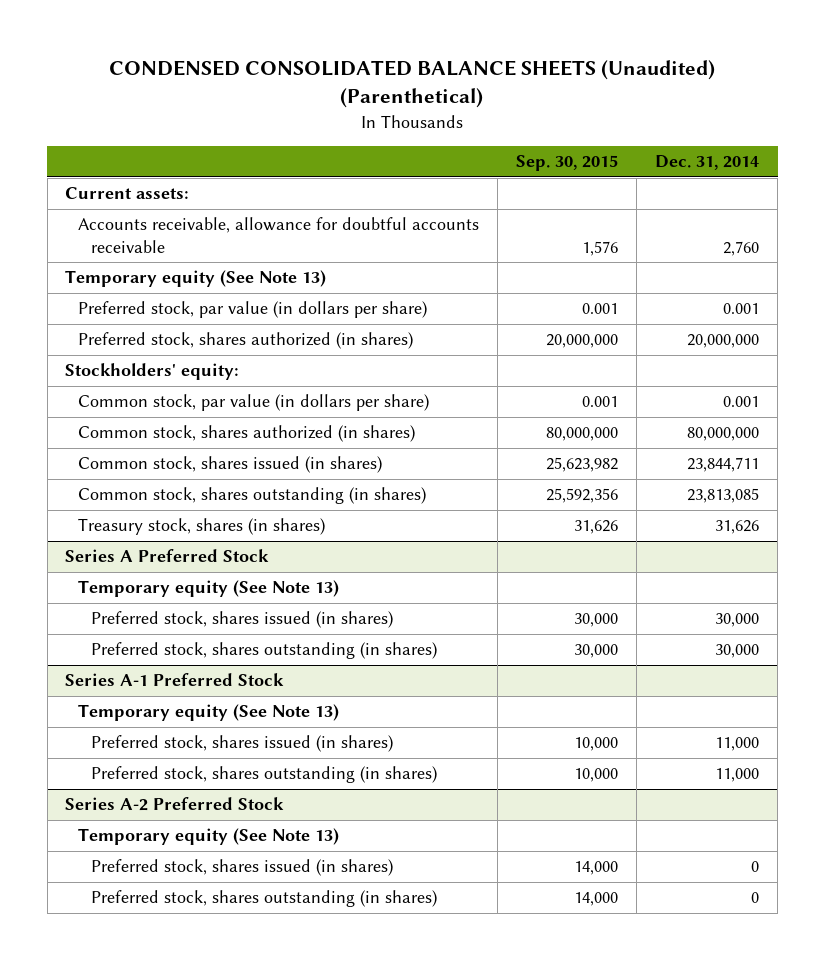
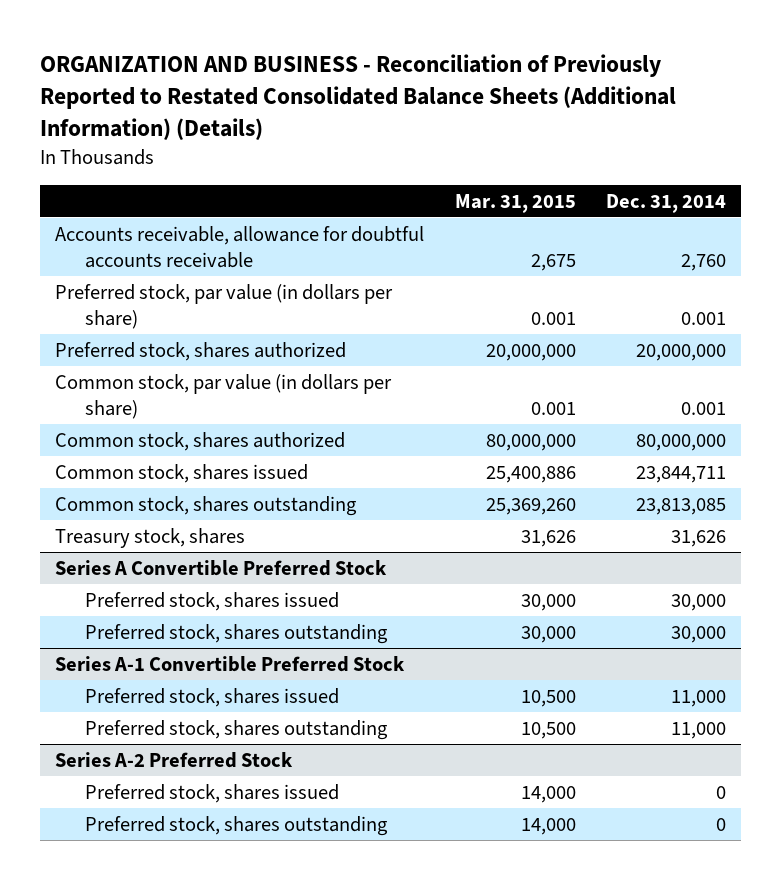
[109,60,716,109] CONDENSED CONSOLIDATED BALANCE SHEETS (Unaudited) (Parenthetical) -> [40,54,677,141] ORGANIZATION AND BUSINESS - Reconciliation of Previously Reported to Restated Consolidated Balance Sheets (Additional Information) (Details)
[516,155,619,172] Sep. 30, 2015 -> none
none -> [454,193,576,213] Mar. 31, 2015
[65,187,190,200] Current assets: -> none
[65,270,327,288] Temporary equity (See Note 13) -> none
[65,363,240,381] Stockholders' equity: -> none
[78,332,414,350] Preferred stock, shares authorized (in shares) -> [55,341,347,361] Preferred stock, shares authorized
[78,580,340,598] Temporary equity (See Note 13) -> none
[78,704,340,722] Temporary equity (See Note 13) -> none
[78,425,416,443] Common stock, shares authorized (in shares) -> [55,431,346,451] Common stock, shares authorized
[78,456,383,474] Common stock, shares issued (in shares) -> [55,463,309,483] Common stock, shares issued
[78,487,427,505] Common stock, shares outstanding (in shares) -> [55,495,358,516] Common stock, shares outstanding
[78,518,326,536] Treasury stock, shares (in shares) -> [55,527,246,548] Treasury stock, shares
[65,549,270,563] Series A Preferred Stock -> [55,559,388,576] Series A Convertible Preferred Stock
[91,611,394,629] Preferred stock, shares issued (in shares) -> [84,591,339,611] Preferred stock, shares issued
[91,642,438,660] Preferred stock, shares outstanding (in shares) -> [84,623,388,644] Preferred stock, shares outstanding
[65,673,285,687] Series A-1 Preferred Stock -> [55,655,406,672] Series A-1 Convertible Preferred Stock
[91,735,394,753] Preferred stock, shares issued (in shares) -> [84,687,339,707] Preferred stock, shares issued
[91,766,438,784] Preferred stock, shares outstanding (in shares) -> [84,719,388,740] Preferred stock, shares outstanding
[78,828,340,846] Temporary equity (See Note 13) -> none
[91,859,394,877] Preferred stock, shares issued (in shares) -> [84,783,339,803] Preferred stock, shares issued
[91,890,438,908] Preferred stock, shares outstanding (in shares) -> [84,815,388,836] Preferred stock, shares outstanding

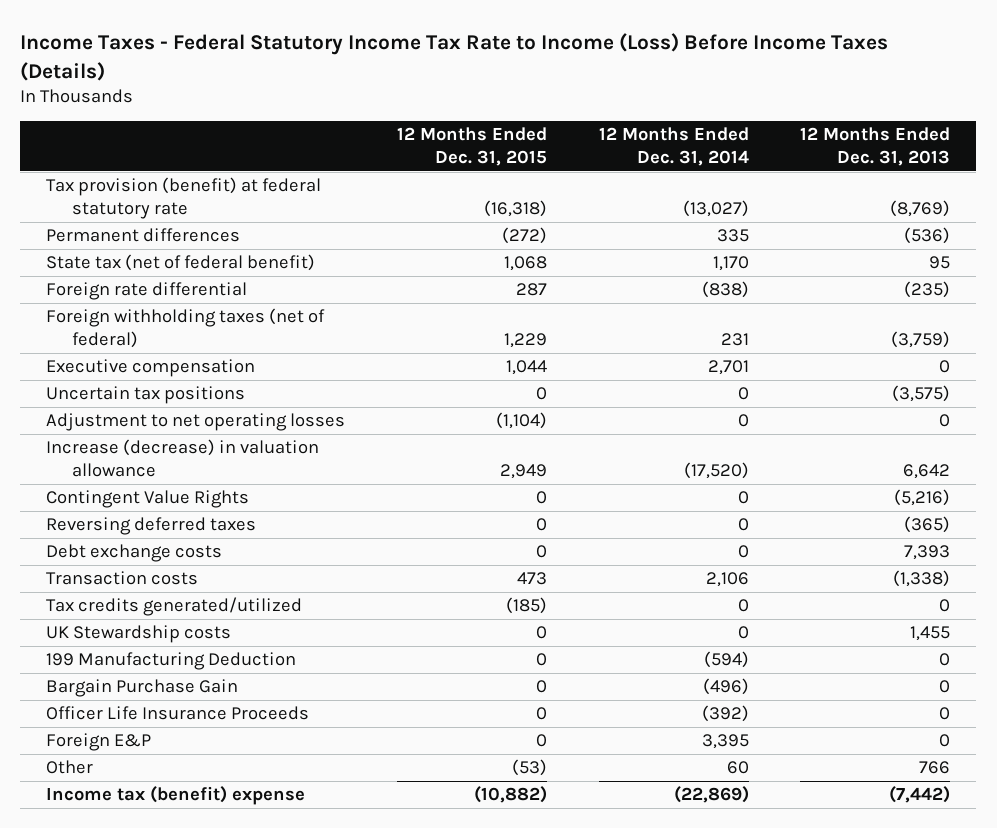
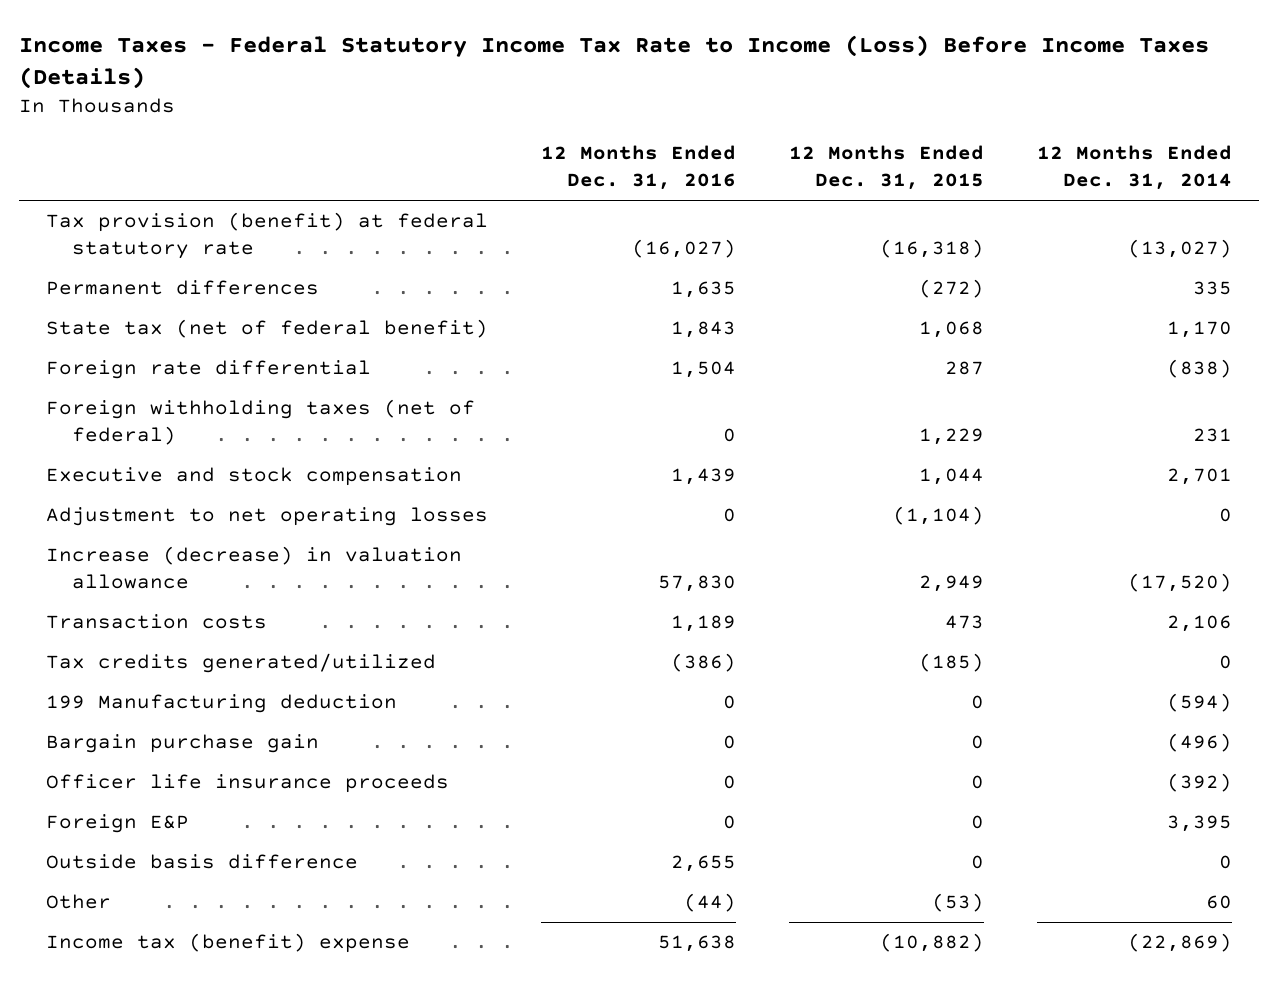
[800,127,951,167] 12 Months Ended Dec. 31, 2013 -> none
none -> [540,145,736,191] 12 Months Ended Dec. 31, 2016
[46,386,246,405] Uncertain tax positions -> none
[46,359,256,378] Executive compensation -> [45,467,462,487] Executive and stock compensation
[46,490,250,509] Contingent Value Rights -> none
[46,517,257,536] Reversing deferred taxes -> none
[46,544,223,563] Debt exchange costs -> none
[46,625,232,644] UK Stewardship costs -> none
[46,652,297,671] 199 Manufacturing Deduction -> [45,694,397,714] 199 Manufacturing deduction
[46,679,239,698] Bargain Purchase Gain -> [45,734,319,754] Bargain purchase gain
[46,706,310,721] Officer Life Insurance Proceeds -> [45,774,449,794] Officer life insurance proceeds
none -> [45,854,358,870] Outside basis difference

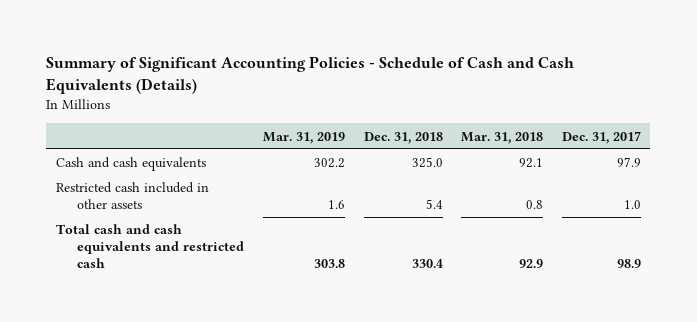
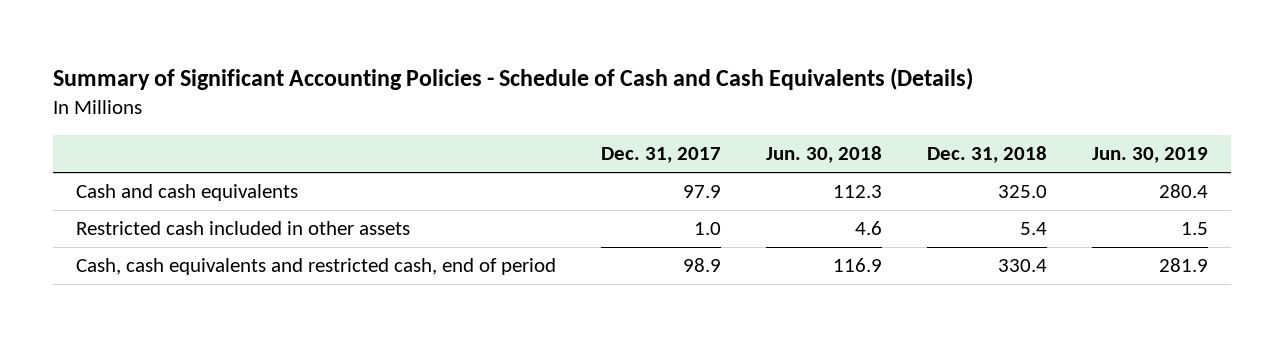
[263,131,346,144] Mar. 31, 2019 -> none
[461,131,544,144] Mar. 31, 2018 -> none
none -> [765,146,882,164] Jun. 30, 2018
none -> [1092,147,1209,164] Jun. 30, 2019
[55,224,245,269] Total cash and cash equivalents and restricted cash -> [75,258,556,276] Cash, cash equivalents and restricted cash, end of period

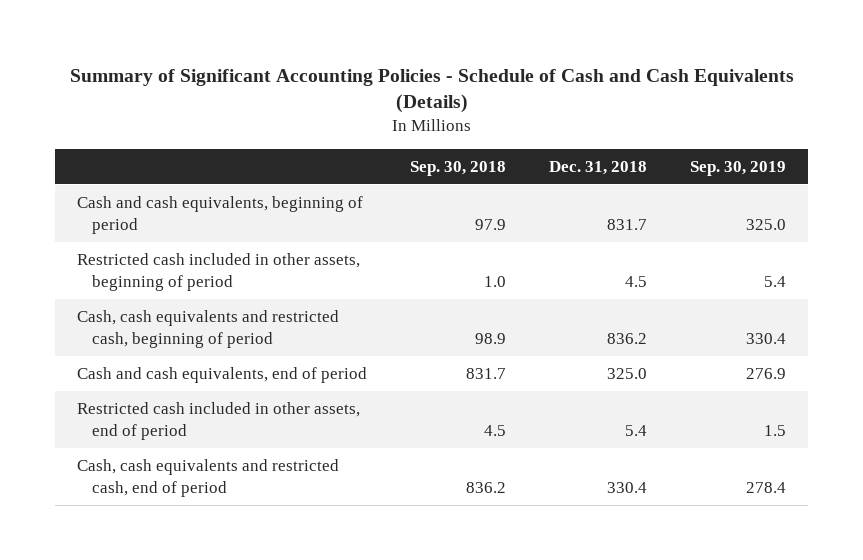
[600,147,721,164] Dec. 31, 2017 -> none
[765,146,882,164] Jun. 30, 2018 -> none
[1092,147,1209,164] Jun. 30, 2019 -> none
none -> [409,160,506,176] Sep. 30, 2018
none -> [690,160,787,176] Sep. 30, 2019
[75,184,298,202] Cash and cash equivalents -> [76,196,363,234] Cash and cash equivalents, beginning of period
[997,185,1047,199] 325.0 -> [607,218,648,230] 831.7
[75,221,410,236] Restricted cash included in other assets -> [76,253,360,291] Restricted cash included in other assets, beginning of period
[1019,222,1047,236] 5.4 -> [625,275,648,287] 4.5
none -> [76,310,339,348] Cash, cash equivalents and restricted cash, beginning of period
none -> [76,367,367,384] Cash and cash equivalents, end of period
none -> [76,402,360,440] Restricted cash included in other assets, end of period

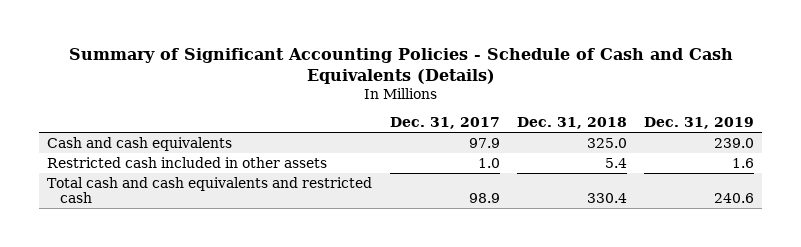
[409,160,506,176] Sep. 30, 2018 -> none
[690,160,787,176] Sep. 30, 2019 -> none
none -> [389,117,500,130] Dec. 31, 2017
none -> [643,117,754,130] Dec. 31, 2019
[76,367,367,384] Cash and cash equivalents, end of period -> none
[76,402,360,440] Restricted cash included in other assets, end of period -> none
[76,459,339,497] Cash, cash equivalents and restricted cash, end of period -> none
[76,196,363,234] Cash and cash equivalents, beginning of period -> [47,136,233,151] Cash and cash equivalents
[607,218,648,230] 831.7 -> [586,137,627,148] 325.0
[76,253,360,291] Restricted cash included in other assets, beginning of period -> [47,156,328,168] Restricted cash included in other assets
[625,275,648,287] 4.5 -> [604,157,627,168] 5.4
[76,310,339,348] Cash, cash equivalents and restricted cash, beginning of period -> [47,176,373,204] Total cash and cash equivalents and restricted cash
[607,332,648,344] 836.2 -> [586,193,627,204] 330.4

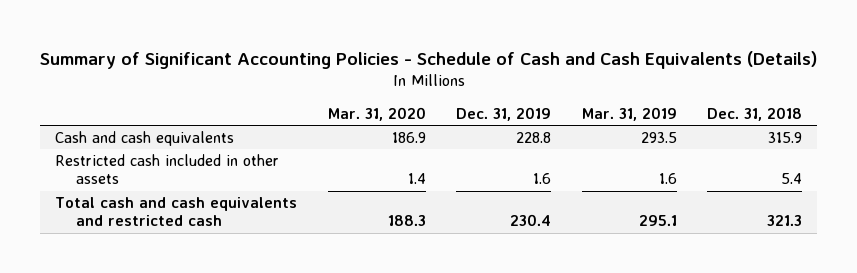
[389,117,500,130] Dec. 31, 2017 -> none
none -> [327,107,426,122] Mar. 31, 2020
none -> [581,107,677,122] Mar. 31, 2019
[586,137,627,148] 325.0 -> [767,132,802,144] 315.9
[713,137,754,148] 239.0 -> [516,132,552,144] 228.8
[586,193,627,204] 330.4 -> [766,215,802,227] 321.3
[713,193,754,204] 240.6 -> [510,214,552,227] 230.4

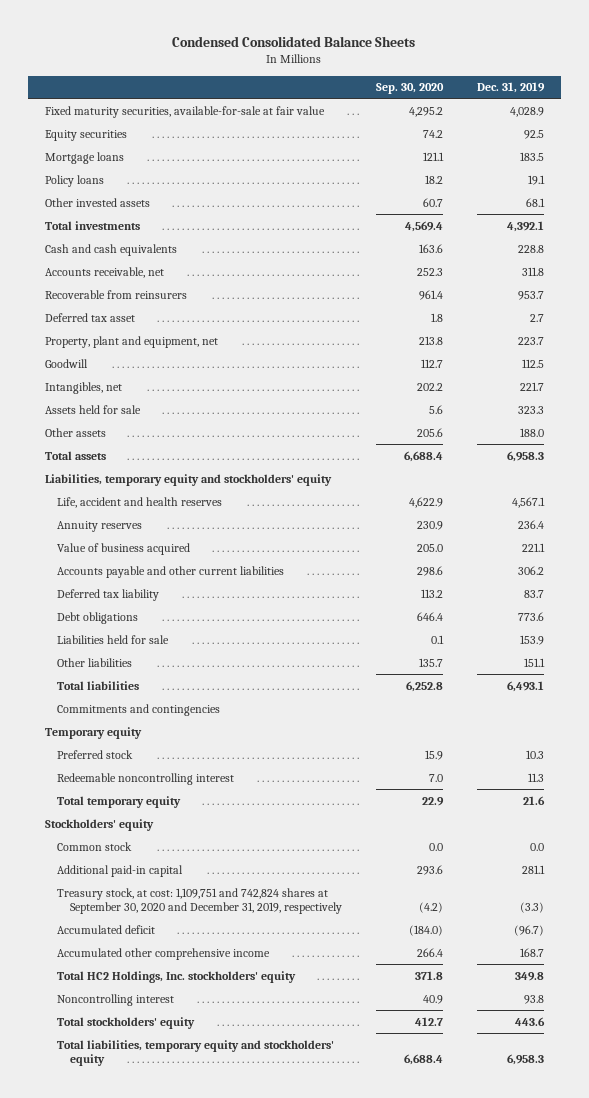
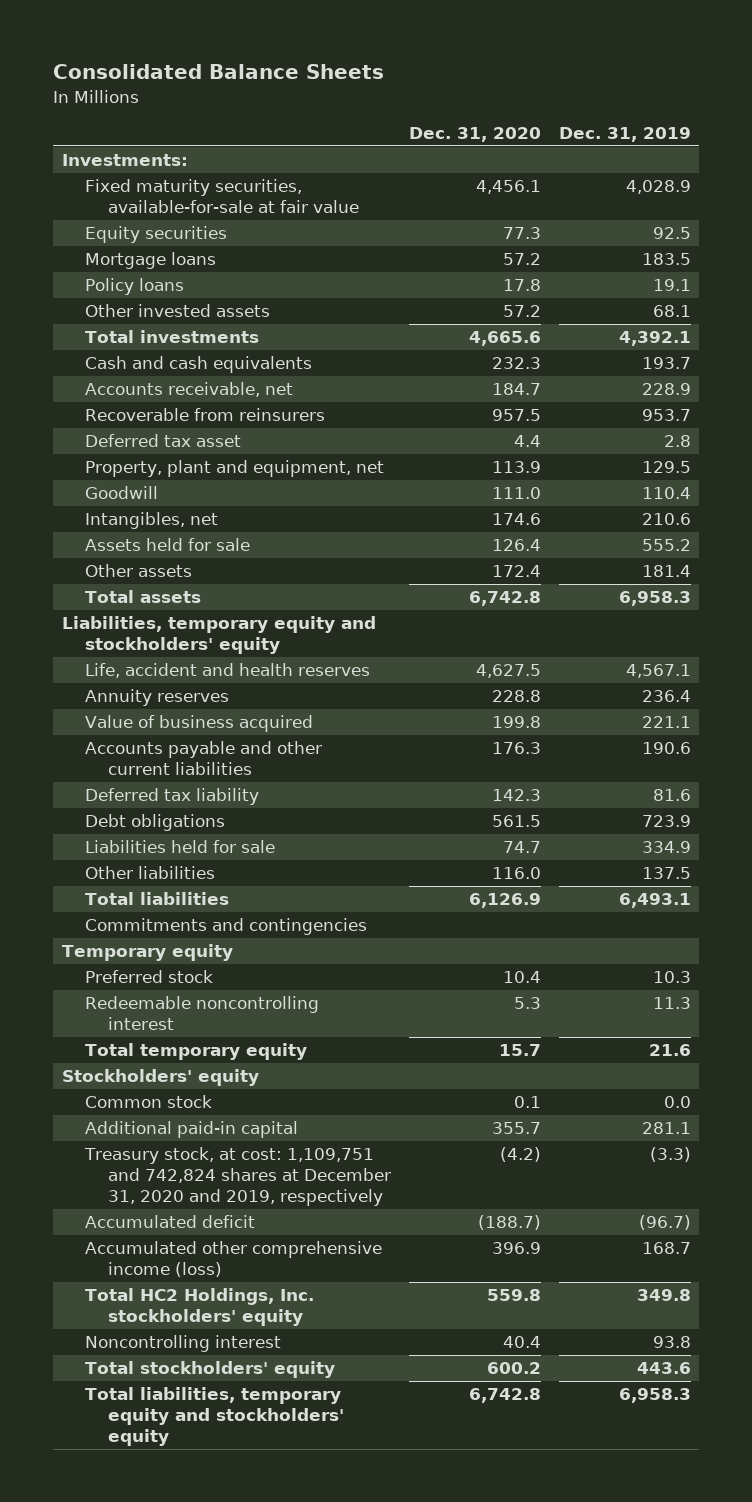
[172,36,416,48] Condensed Consolidated Balance Sheets -> [52,64,384,80] Consolidated Balance Sheets
[375,83,444,95] Sep. 30, 2020 -> none
none -> [409,127,542,143] Dec. 31, 2020
none -> [61,154,188,167] Investments:
[517,244,544,253] 228.8 -> [641,357,691,370] 193.7
[521,266,544,276] 311.8 -> [641,383,691,396] 228.9
[529,313,544,322] 2.7 -> [663,435,691,448] 2.8
[517,336,544,345] 223.7 -> [641,461,691,474] 129.5
[521,358,544,368] 112.5 -> [641,487,691,500] 110.4
[519,381,544,391] 221.7 -> [641,513,691,526] 210.6
[517,405,544,414] 323.3 -> [641,539,691,552] 555.2
[519,427,544,437] 188.0 -> [641,565,691,578] 181.4
[517,565,544,575] 306.2 -> [641,742,691,755] 190.6
[523,589,544,598] 83.7 -> [652,789,691,802] 81.6
[517,611,544,621] 773.6 -> [641,815,691,828] 723.9
[519,634,544,645] 153.9 -> [641,841,691,854] 334.9
[523,657,545,667] 151.1 -> [641,867,691,880] 137.5
[57,887,342,914] Treasury stock, at cost: 1,109,751 and 742,824 shares at September 30, 2020 and December 31, 2019, respectively -> [83,1147,392,1207] Treasury stock, at cost: 1,109,751 and 742,824 shares at December 31, 2020 and 2019, respectively
[57,947,271,960] Accumulated other comprehensive income -> [84,1241,382,1278] Accumulated other comprehensive income (loss)

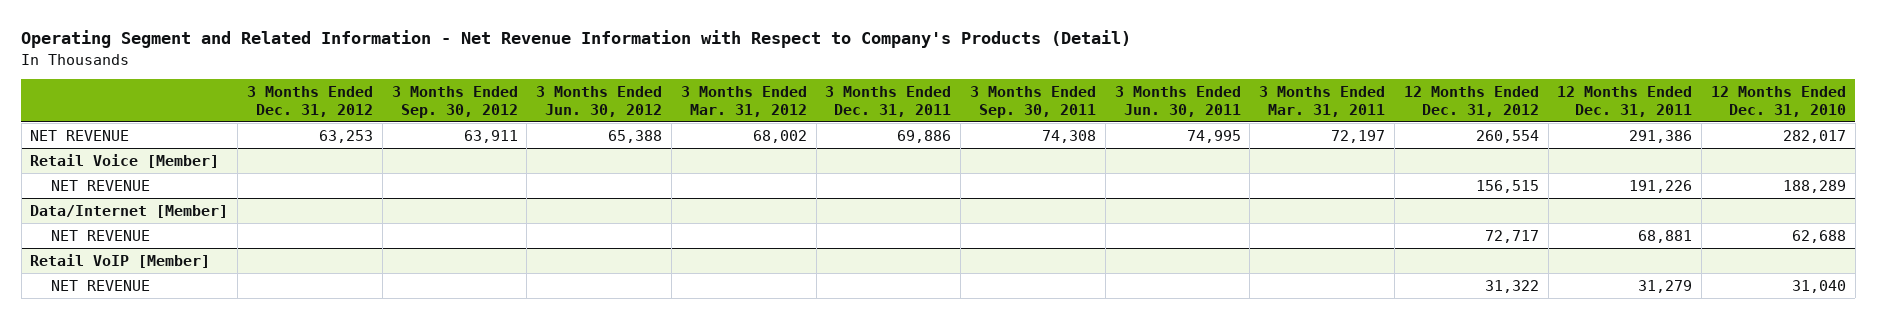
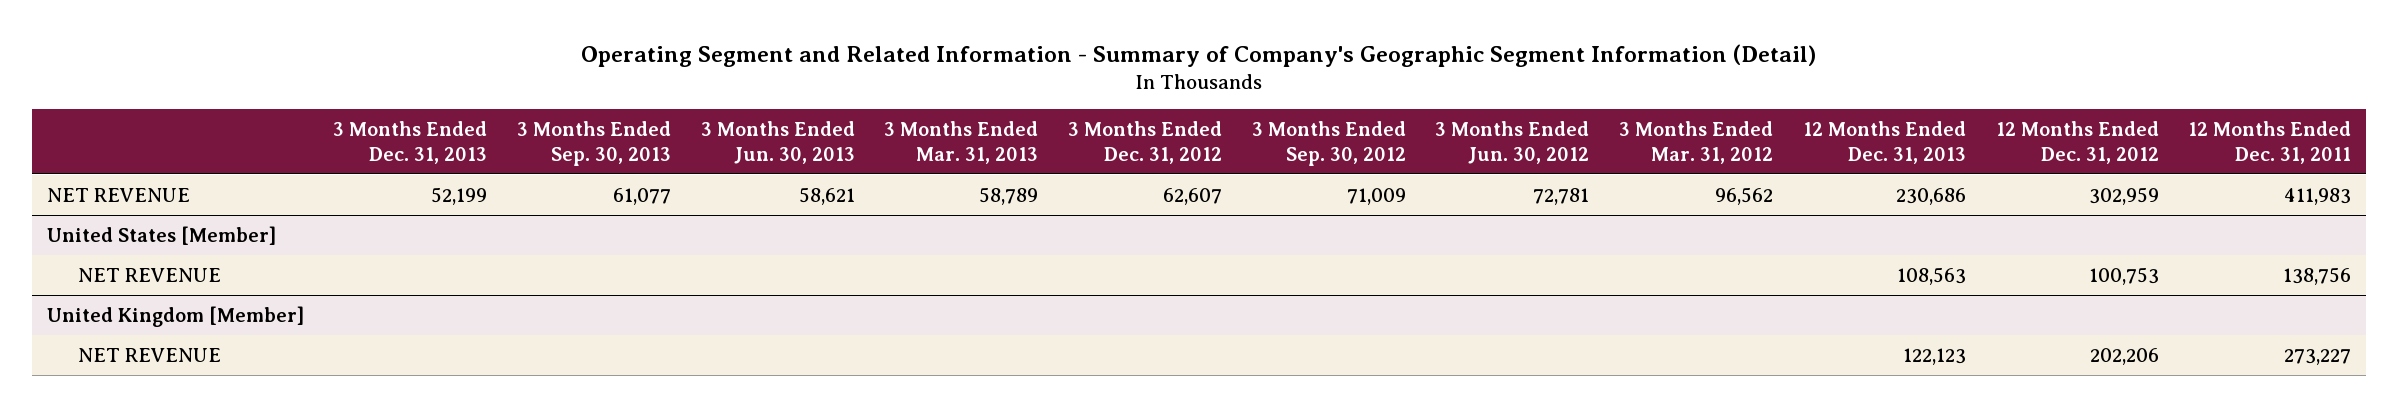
[21,30,1132,49] Operating Segment and Related Information - Net Revenue Information with Respect to Company's Products (Detail) -> [580,44,1816,68] Operating Segment and Related Information - Summary of Company's Geographic Segment Information (Detail)
[825,86,952,117] 3 Months Ended Dec. 31, 2011 -> none
[970,86,1097,118] 3 Months Ended Sep. 30, 2011 -> none
[1114,86,1241,117] 3 Months Ended Jun. 30, 2011 -> none
[1259,86,1386,117] 3 Months Ended Mar. 31, 2011 -> none
[1711,86,1847,117] 12 Months Ended Dec. 31, 2010 -> none
none -> [333,120,488,164] 3 Months Ended Dec. 31, 2013
none -> [516,120,671,166] 3 Months Ended Sep. 30, 2013
none -> [700,120,855,164] 3 Months Ended Jun. 30, 2013
none -> [884,120,1039,164] 3 Months Ended Mar. 31, 2013
none -> [1802,120,1966,164] 12 Months Ended Dec. 31, 2013
[30,153,220,168] Retail Voice [Member] -> none
[30,204,229,218] Data/Internet [Member] -> none
[30,253,211,268] Retail VoIP [Member] -> none
[51,279,151,291] NET REVENUE -> none
[319,129,374,143] 63,253 -> [1163,187,1223,205] 62,607
[463,129,518,143] 63,911 -> [1346,187,1406,205] 71,009
[608,129,663,143] 65,388 -> [1533,187,1590,205] 72,781
[752,129,807,143] 68,002 -> [1715,186,1774,205] 96,562
[1475,129,1539,143] 260,554 -> [2088,186,2159,205] 302,959
[1629,129,1693,143] 291,386 -> [2284,187,2352,205] 411,983
none -> [46,225,276,245] United States [Member]
[1475,179,1539,193] 156,515 -> [2088,266,2159,285] 100,753
[1629,179,1693,193] 191,226 -> [2283,266,2352,285] 138,756
none -> [46,305,304,327] United Kingdom [Member]
[1484,229,1539,243] 72,717 -> [2089,347,2159,365] 202,206
[1638,229,1693,243] 68,881 -> [2284,348,2352,365] 273,227

